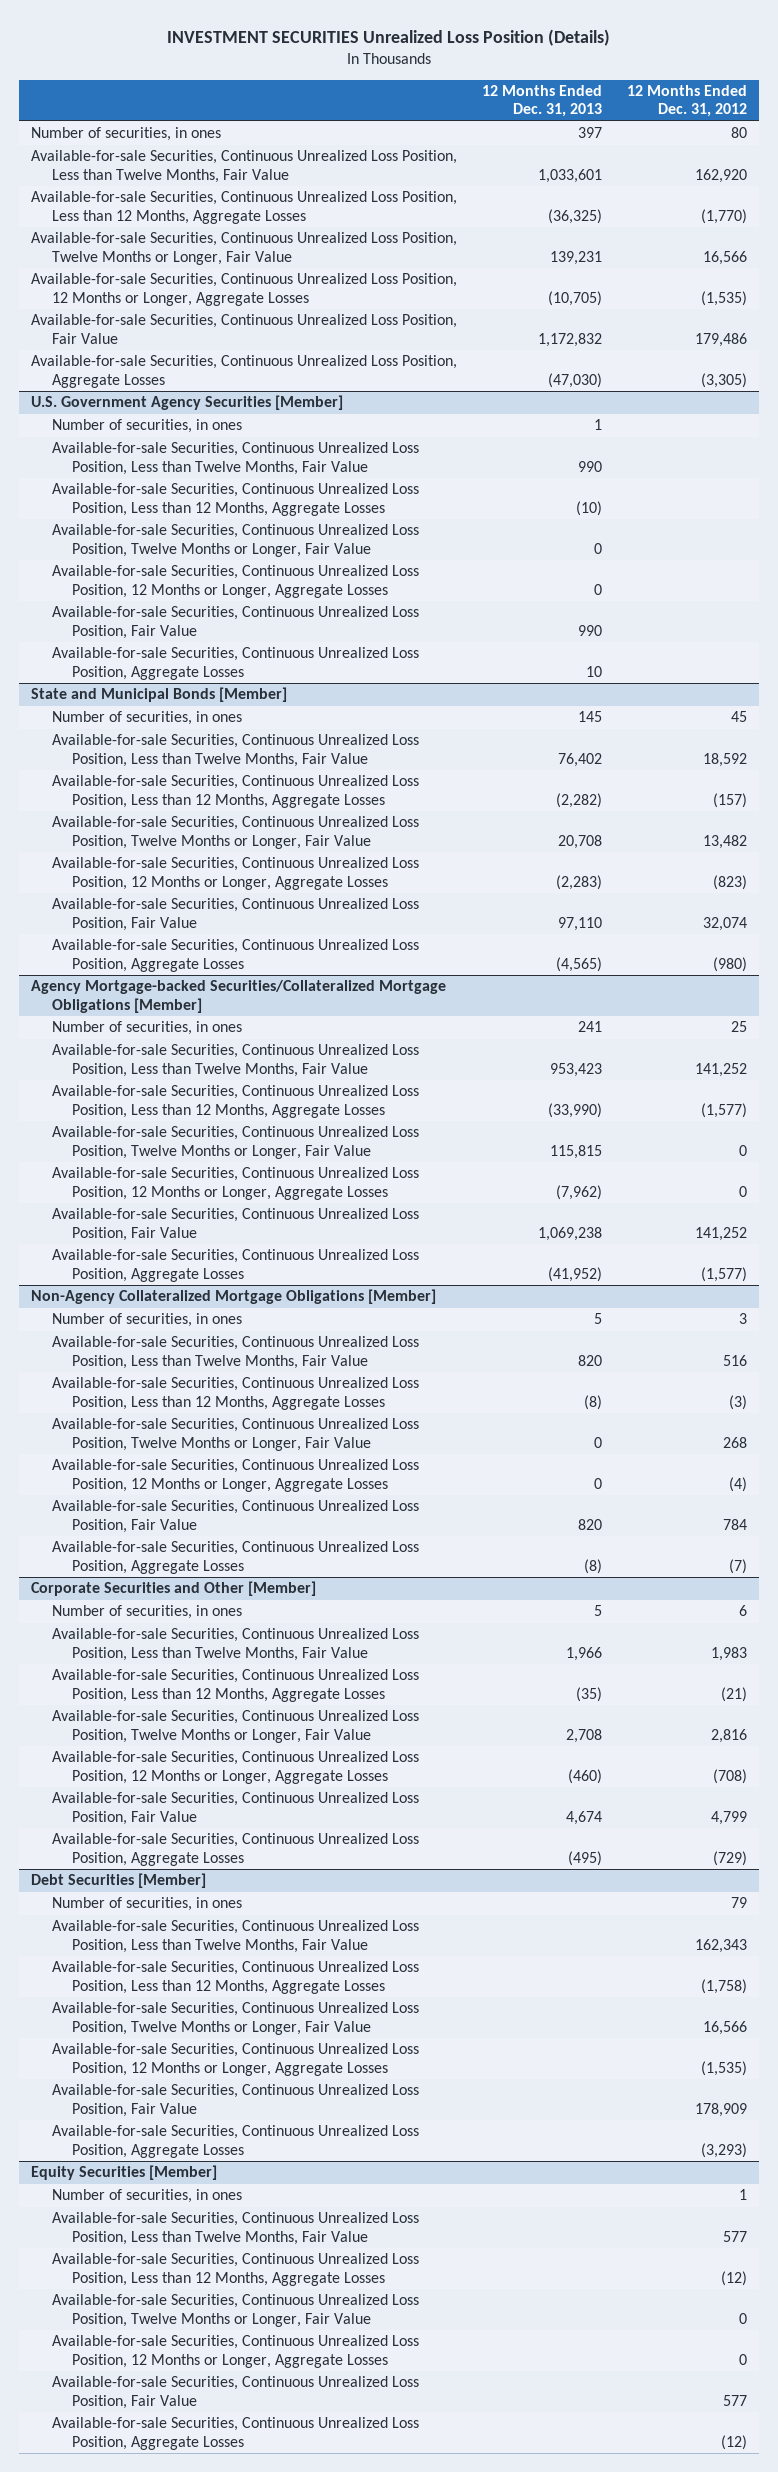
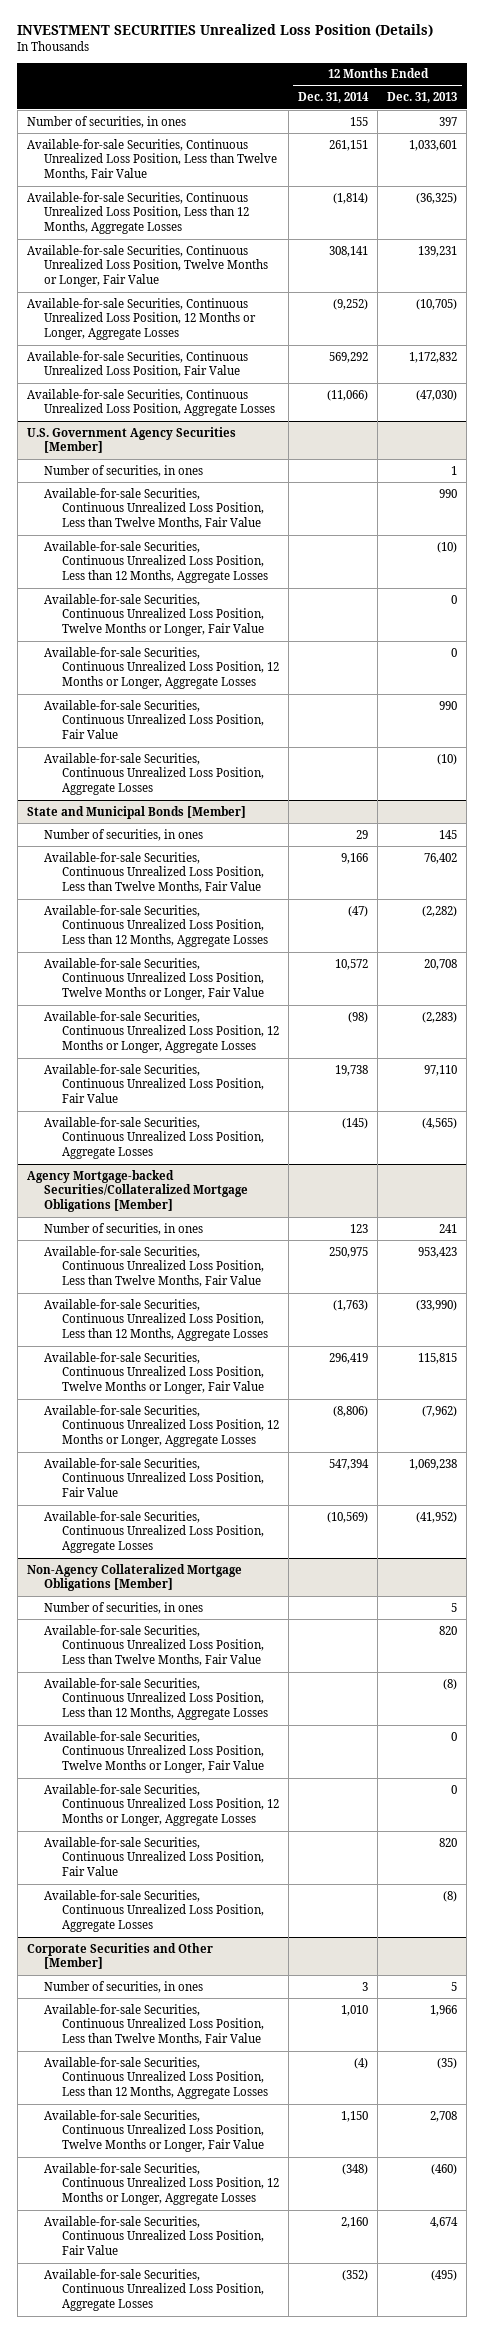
[626,85,747,118] 12 Months Ended Dec. 31, 2012 -> none
none -> [298,92,370,104] Dec. 31, 2014
[585,665,602,677] 10 -> [437,753,458,765] (10)
[31,1873,207,1889] Debt Securities [Member] -> none
[51,1897,242,1912] Number of securities, in ones -> none
[51,1920,419,1953] Available-for-sale Securities, Continuous Unrealized Loss Position, Less than Twelve Months, Fair Value -> none
[51,1961,419,1994] Available-for-sale Securities, Continuous Unrealized Loss Position, Less than 12 Months, Aggregate Losses -> none
[51,2002,419,2035] Available-for-sale Securities, Continuous Unrealized Loss Position, Twelve Months or Longer, Fair Value -> none
[51,2043,419,2076] Available-for-sale Securities, Continuous Unrealized Loss Position, 12 Months or Longer, Aggregate Losses -> none
[51,2084,419,2117] Available-for-sale Securities, Continuous Unrealized Loss Position, Fair Value -> none
[51,2125,419,2158] Available-for-sale Securities, Continuous Unrealized Loss Position, Aggregate Losses -> none
[31,2165,218,2181] Equity Securities [Member] -> none
[51,2189,242,2204] Number of securities, in ones -> none
[51,2212,419,2245] Available-for-sale Securities, Continuous Unrealized Loss Position, Less than Twelve Months, Fair Value -> none
[51,2253,419,2286] Available-for-sale Securities, Continuous Unrealized Loss Position, Less than 12 Months, Aggregate Losses -> none
[51,2294,419,2327] Available-for-sale Securities, Continuous Unrealized Loss Position, Twelve Months or Longer, Fair Value -> none
[51,2335,419,2368] Available-for-sale Securities, Continuous Unrealized Loss Position, 12 Months or Longer, Aggregate Losses -> none
[51,2376,419,2409] Available-for-sale Securities, Continuous Unrealized Loss Position, Fair Value -> none
[51,2417,419,2450] Available-for-sale Securities, Continuous Unrealized Loss Position, Aggregate Losses -> none

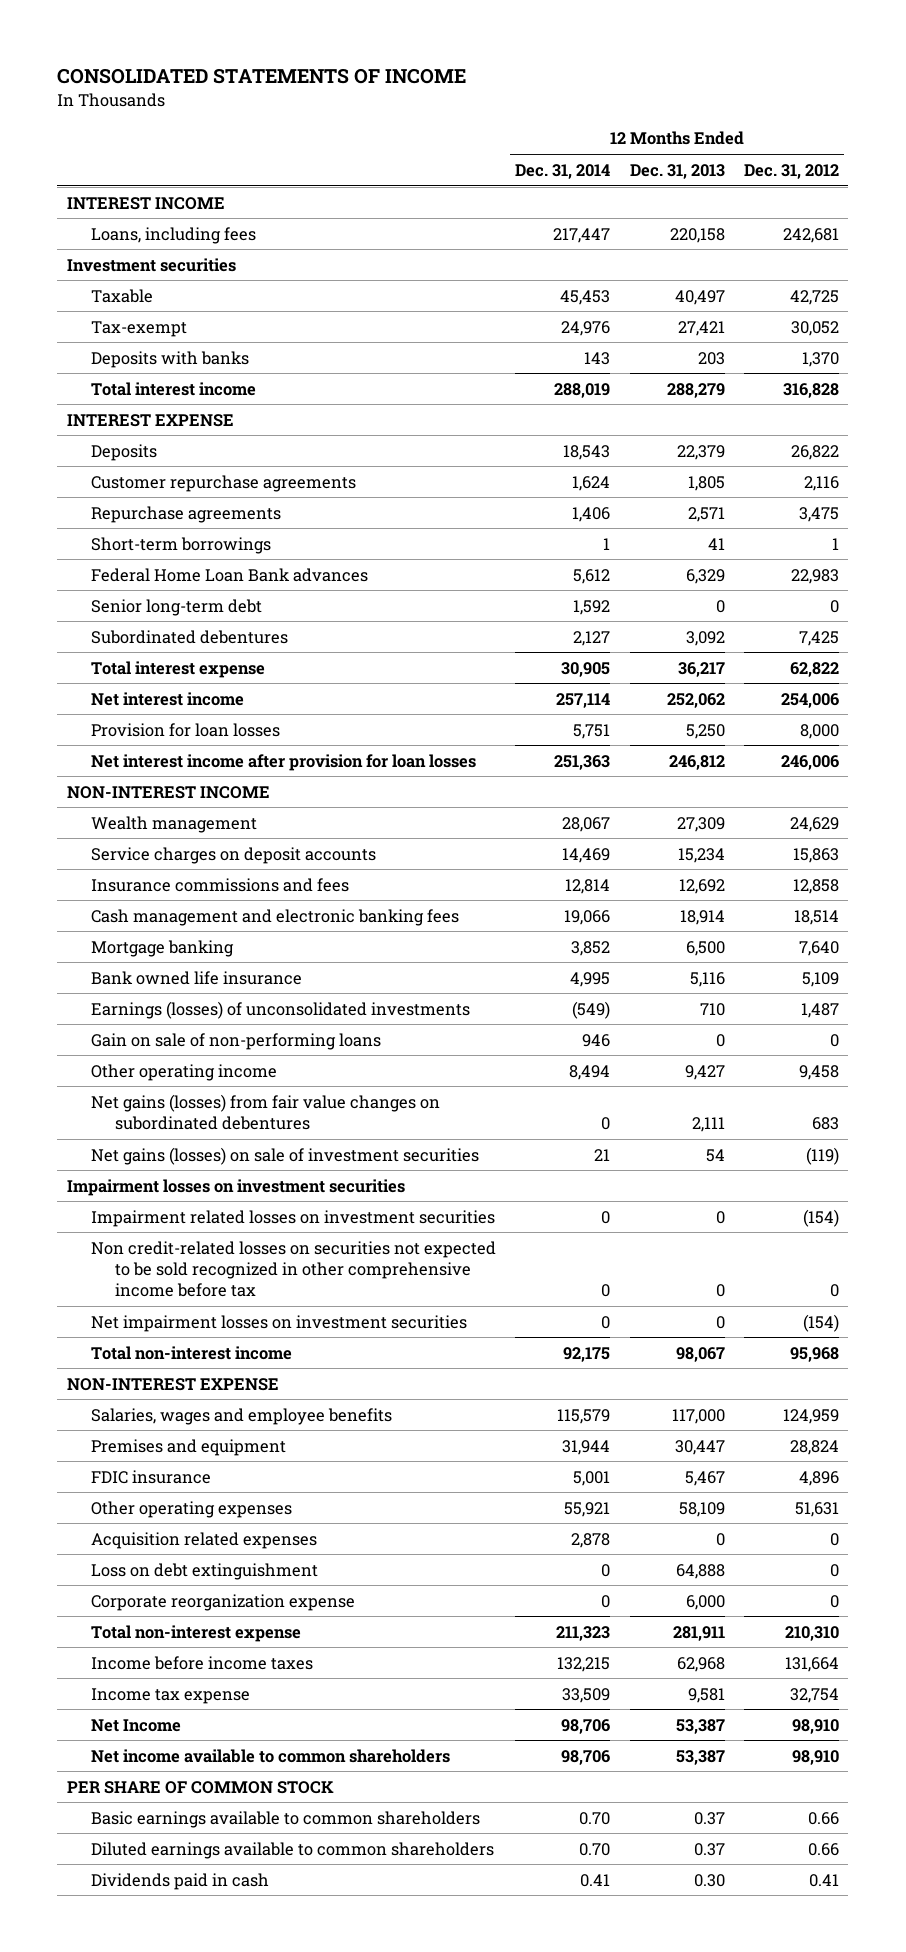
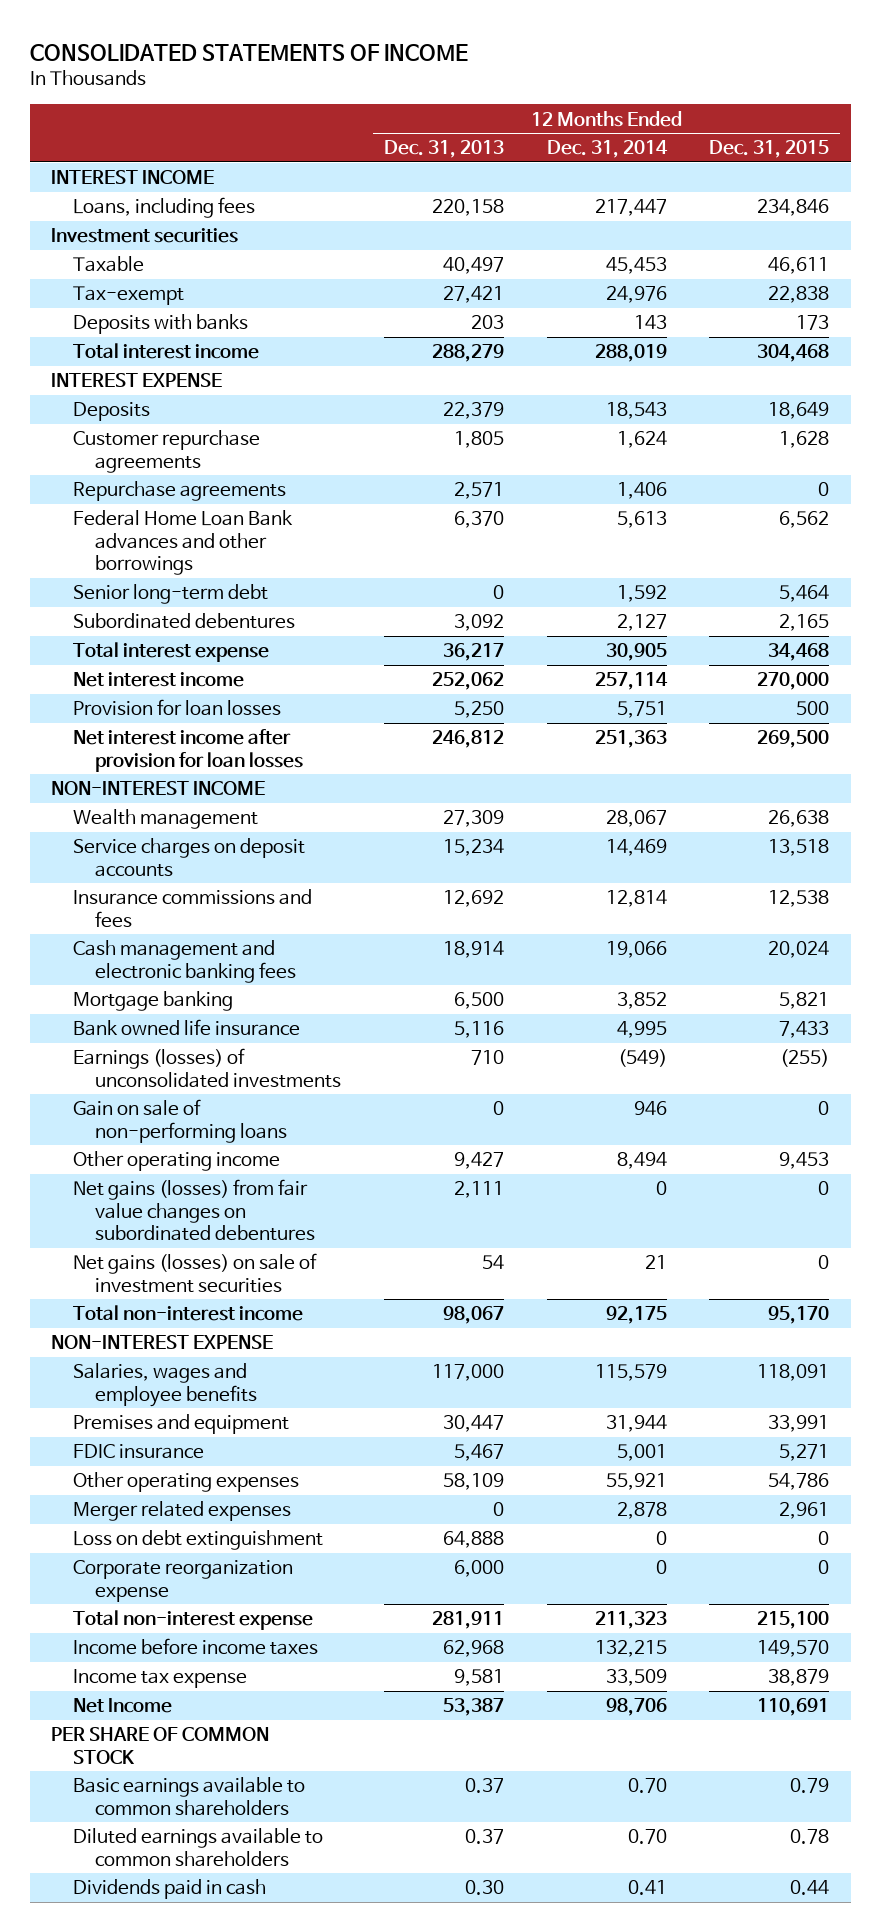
[743,163,839,179] Dec. 31, 2012 -> none
none -> [709,140,830,159] Dec. 31, 2015
[90,536,271,554] Short-term borrowings -> none
[90,567,368,582] Federal Home Loan Bank advances -> [73,510,294,576] Federal Home Loan Bank advances and other borrowings
[573,568,611,584] 5,612 -> [616,511,667,529] 5,613
[685,568,725,584] 6,329 -> [453,511,504,529] 6,370
[66,1178,405,1196] Impairment losses on investment securities -> none
[90,1209,495,1227] Impairment related losses on investment securities -> none
[90,1240,496,1298] Non credit-related losses on securities not expected to be sold recognized in other comprehensive income before tax -> none
[90,1314,467,1332] Net impairment losses on investment securities -> none
[90,1531,317,1549] Acquisition related expenses -> [73,1501,292,1522] Merger related expenses
[90,1748,450,1763] Net income available to common shareholders -> none

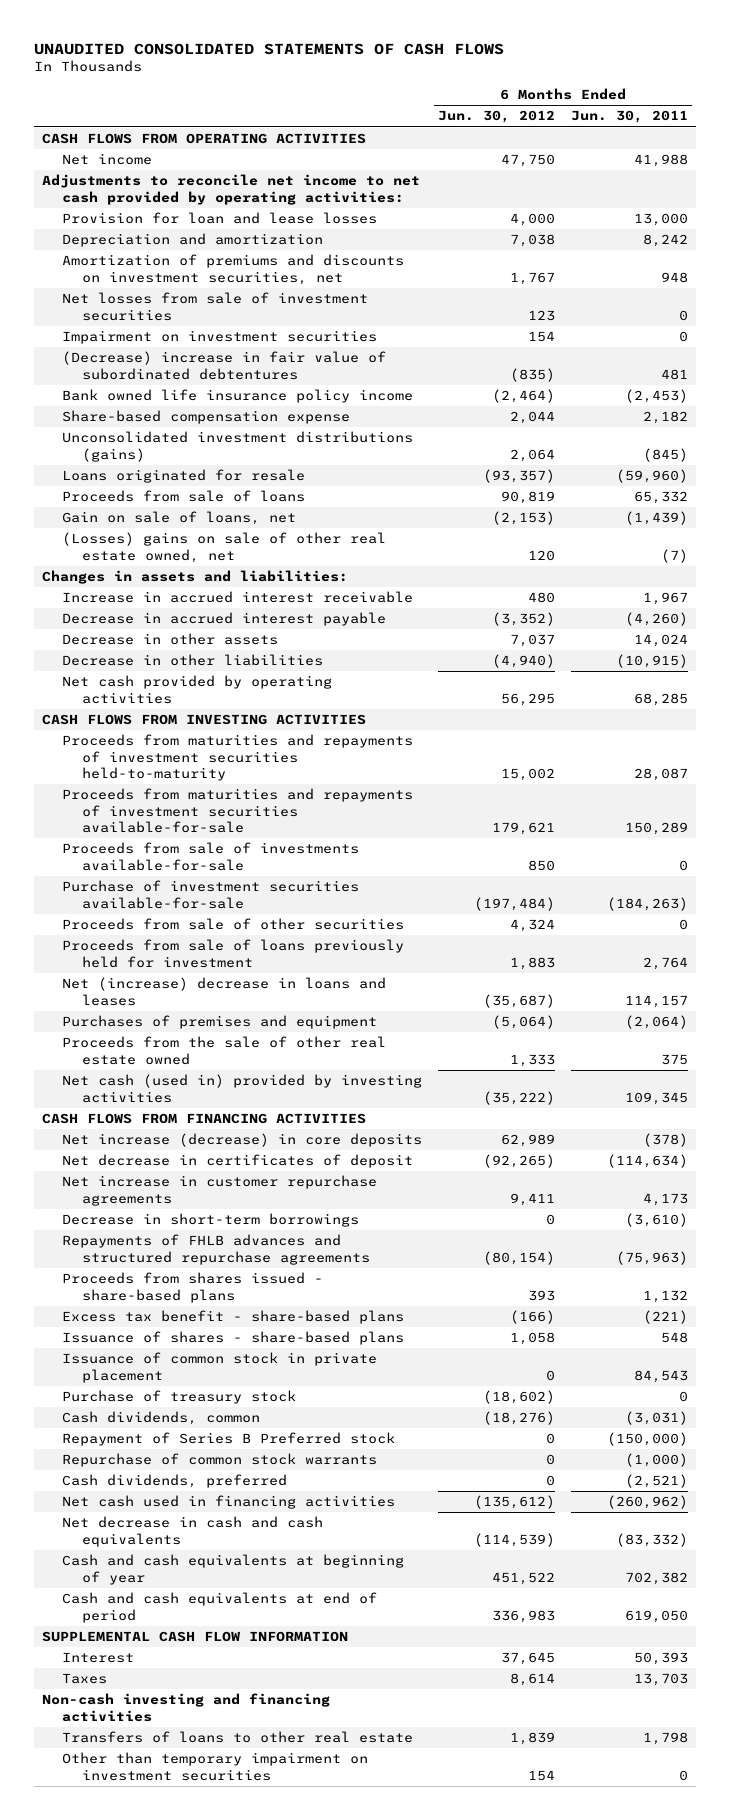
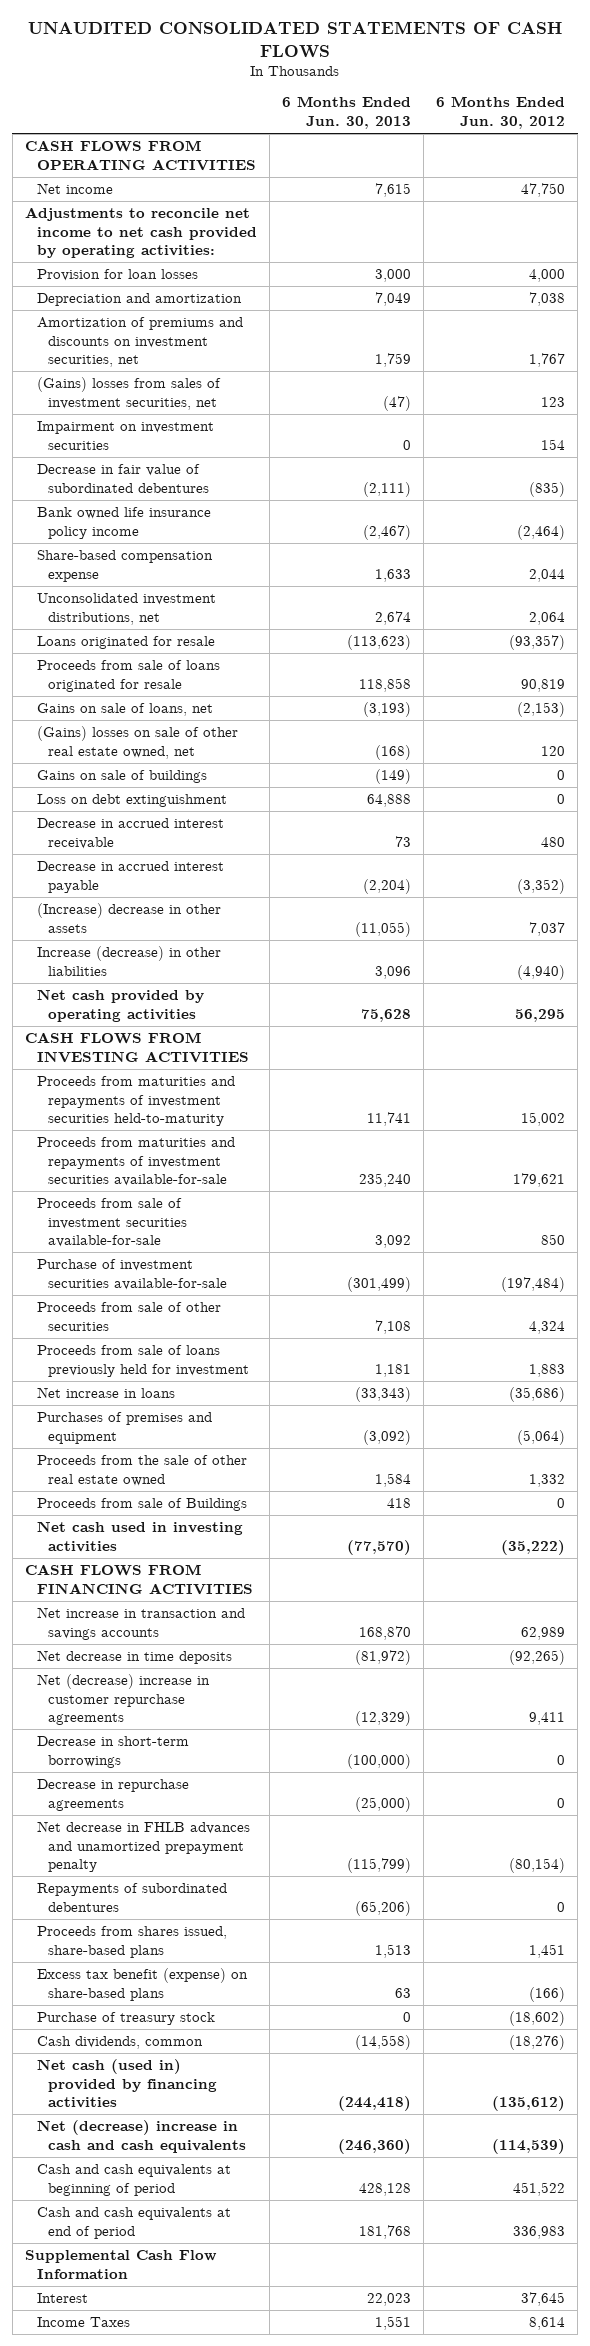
[570,110,688,124] Jun. 30, 2011 -> none
none -> [281,96,411,129] 6 Months Ended Jun. 30, 2013
[61,212,377,225] Provision for loan and lease losses -> [36,269,198,282] Provision for loan losses
[61,292,368,321] Net losses from sale of investment securities -> [36,377,221,410] (Gains) losses from sales of investment securities, net
[61,351,386,380] (Decrease) increase in fair value of subordinated debtentures -> [36,464,210,493] Decrease in fair value of subordinated debentures
[61,431,413,462] Unconsolidated investment distributions (gains) -> [36,593,216,625] Unconsolidated investment distributions, net
[42,570,349,585] Changes in assets and liabilities: -> none
[61,490,305,503] Proceeds from sale of loans -> [36,660,220,692] Proceeds from sale of loans originated for resale
[61,511,296,526] Gain on sale of loans, net -> [36,703,213,717] Gains on sale of loans, net
[61,532,386,563] (Losses) gains on sale of other real estate owned, net -> [36,726,238,759] (Gains) losses on sale of other real estate owned, net
none -> [36,770,207,784] Gains on sale of buildings
none -> [36,794,227,808] Loss on debt extinguishment
[61,591,413,604] Increase in accrued interest receivable -> [36,818,224,849] Decrease in accrued interest receivable
[61,633,278,646] Decrease in other assets -> [36,903,221,933] (Increase) decrease in other assets
[61,654,323,667] Decrease in other liabilities -> [36,946,221,976] Increase (decrease) in other liabilities
[61,842,359,871] Proceeds from sale of investments available-for-sale -> [36,1198,188,1248] Proceeds from sale of investment securities available-for-sale
[61,977,386,1006] Net (increase) decrease in loans and leases -> [36,1387,175,1399] Net increase in loans
[482,993,555,1008] (35,687) -> [509,1387,566,1403] (35,686)
[509,1053,555,1067] 1,333 -> [529,1473,566,1487] 1,332
none -> [36,1498,247,1512] Proceeds from sale of Buildings
[61,1074,422,1103] Net cash (used in) provided by investing activities -> [36,1521,243,1552] Net cash used in investing activities
[61,1133,422,1148] Net increase (decrease) in core deposits -> [36,1607,245,1640] Net increase in transaction and savings accounts
[61,1154,413,1169] Net decrease in certificates of deposit -> [36,1650,232,1665] Net decrease in time deposits
[61,1175,377,1206] Net increase in customer repurchase agreements -> [36,1674,210,1726] Net (decrease) increase in customer repurchase agreements
[61,1331,404,1346] Issuance of shares - share-based plans -> none
[61,1352,377,1383] Issuance of common stock in private placement -> none
none -> [36,1779,189,1811] Decrease in repurchase agreements
[61,1234,370,1265] Repayments of FHLB advances and structured repurchase agreements -> [36,1821,250,1873] Net decrease in FHLB advances and unamortized prepayment penalty
none -> [36,1883,227,1912] Repayments of subordinated debentures
[61,1272,323,1303] Proceeds from shares issued - share-based plans -> [36,1926,227,1958] Proceeds from shares issued, share-based plans
[527,1289,555,1301] 393 -> [529,1943,566,1958] 1,451
[61,1310,404,1325] Excess tax benefit - share-based plans -> [36,1968,248,2001] Excess tax benefit (expense) on share-based plans
[61,1432,395,1447] Repayment of Series B Preferred stock -> none
[61,1453,377,1468] Repurchase of common stock warrants -> none
[61,1474,287,1489] Cash dividends, preferred -> none
[61,1495,395,1510] Net cash used in financing activities -> [36,2059,218,2109] Net cash (used in) provided by financing activities
[61,1516,323,1547] Net decrease in cash and cash equivalents -> [36,2120,247,2153] Net (decrease) increase in cash and cash equivalents
[61,1554,404,1585] Cash and cash equivalents at beginning of year -> [36,2164,231,2196] Cash and cash equivalents at beginning of period
[42,1631,349,1643] SUPPLEMENTAL CASH FLOW INFORMATION -> [24,2250,217,2279] Supplemental Cash Flow Information
[42,1693,331,1722] Non-cash investing and financing activities -> none
[61,1731,413,1744] Transfers of loans to other real estate -> none
[61,1752,368,1781] Other than temporary impairment on investment securities -> none
[61,1673,107,1685] Taxes -> [36,2317,130,2328] Income Taxes

